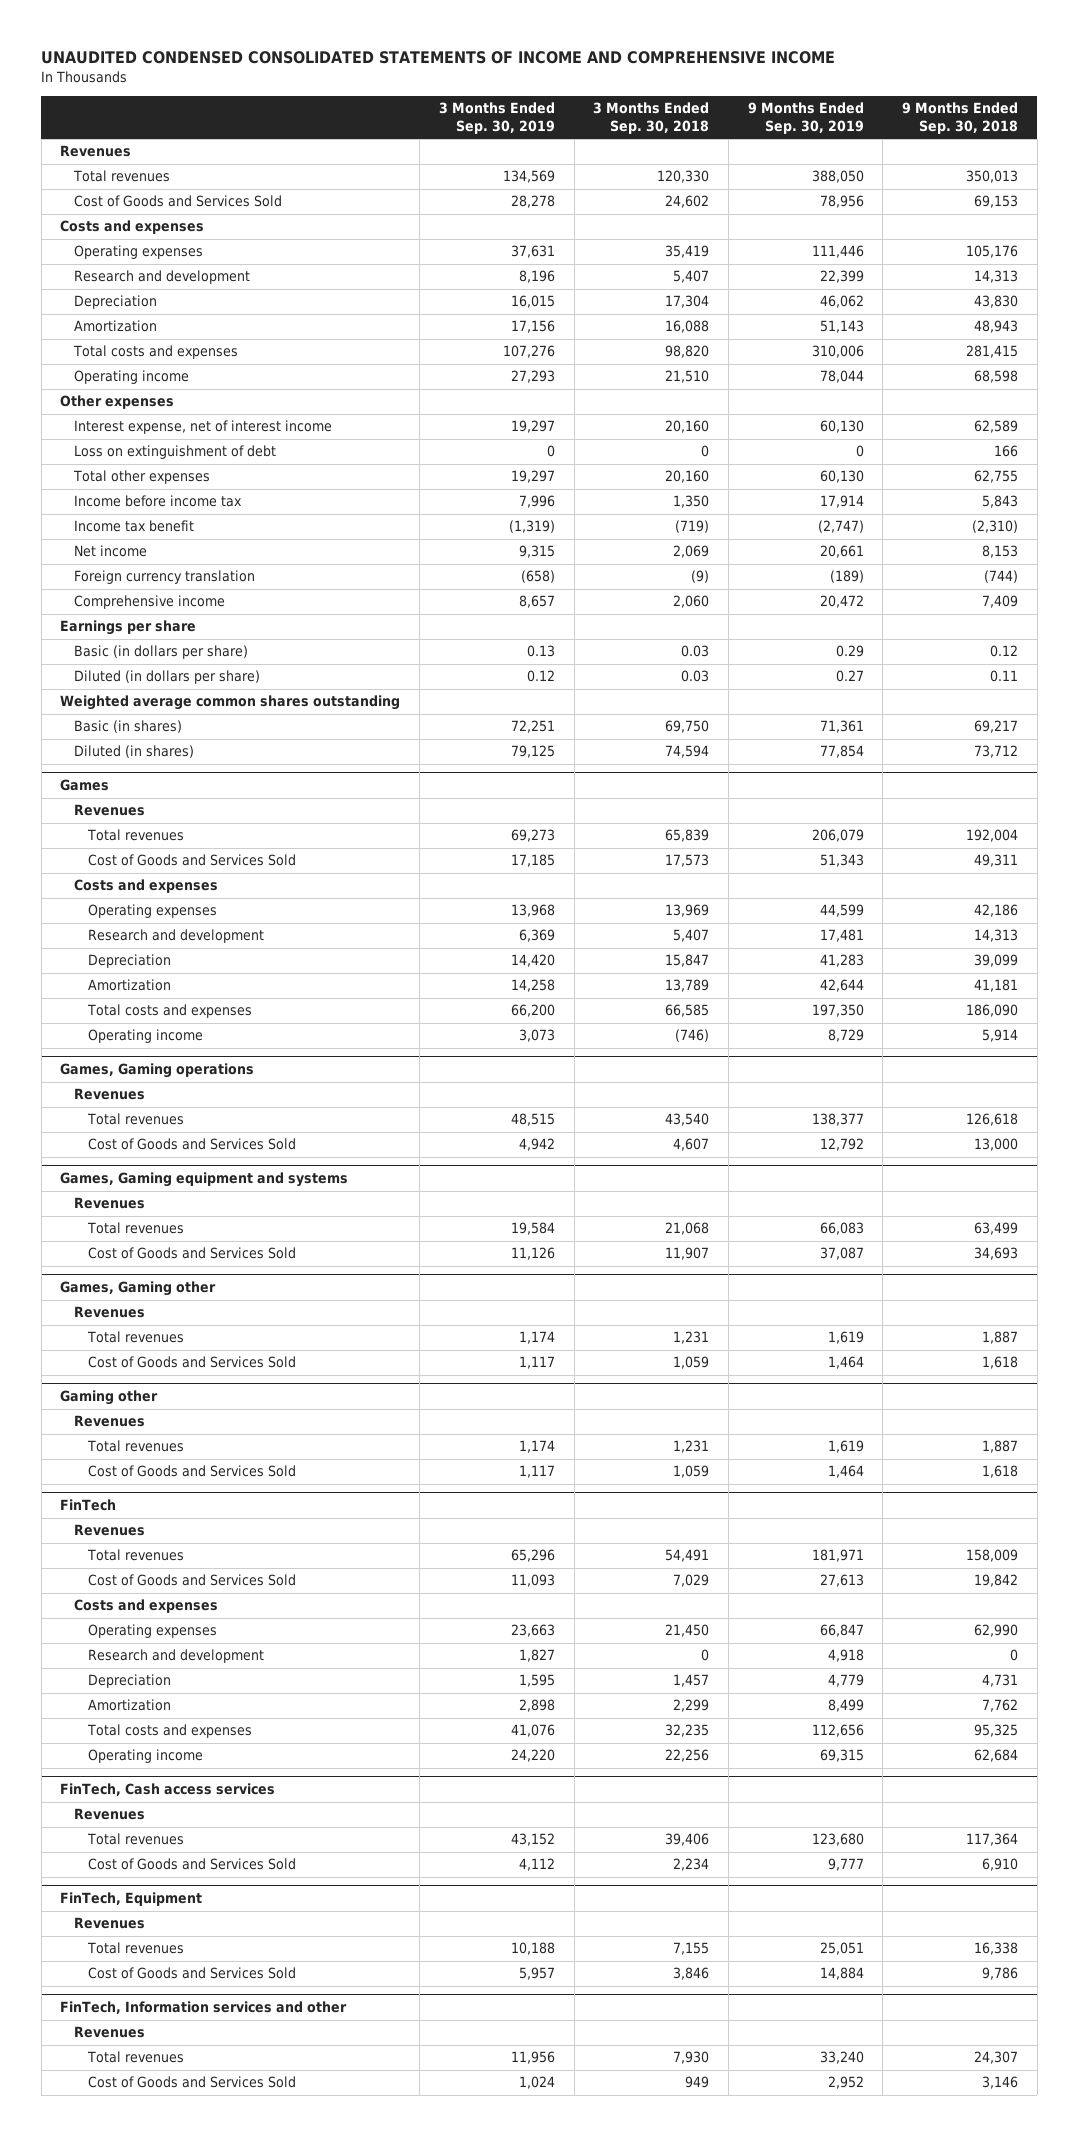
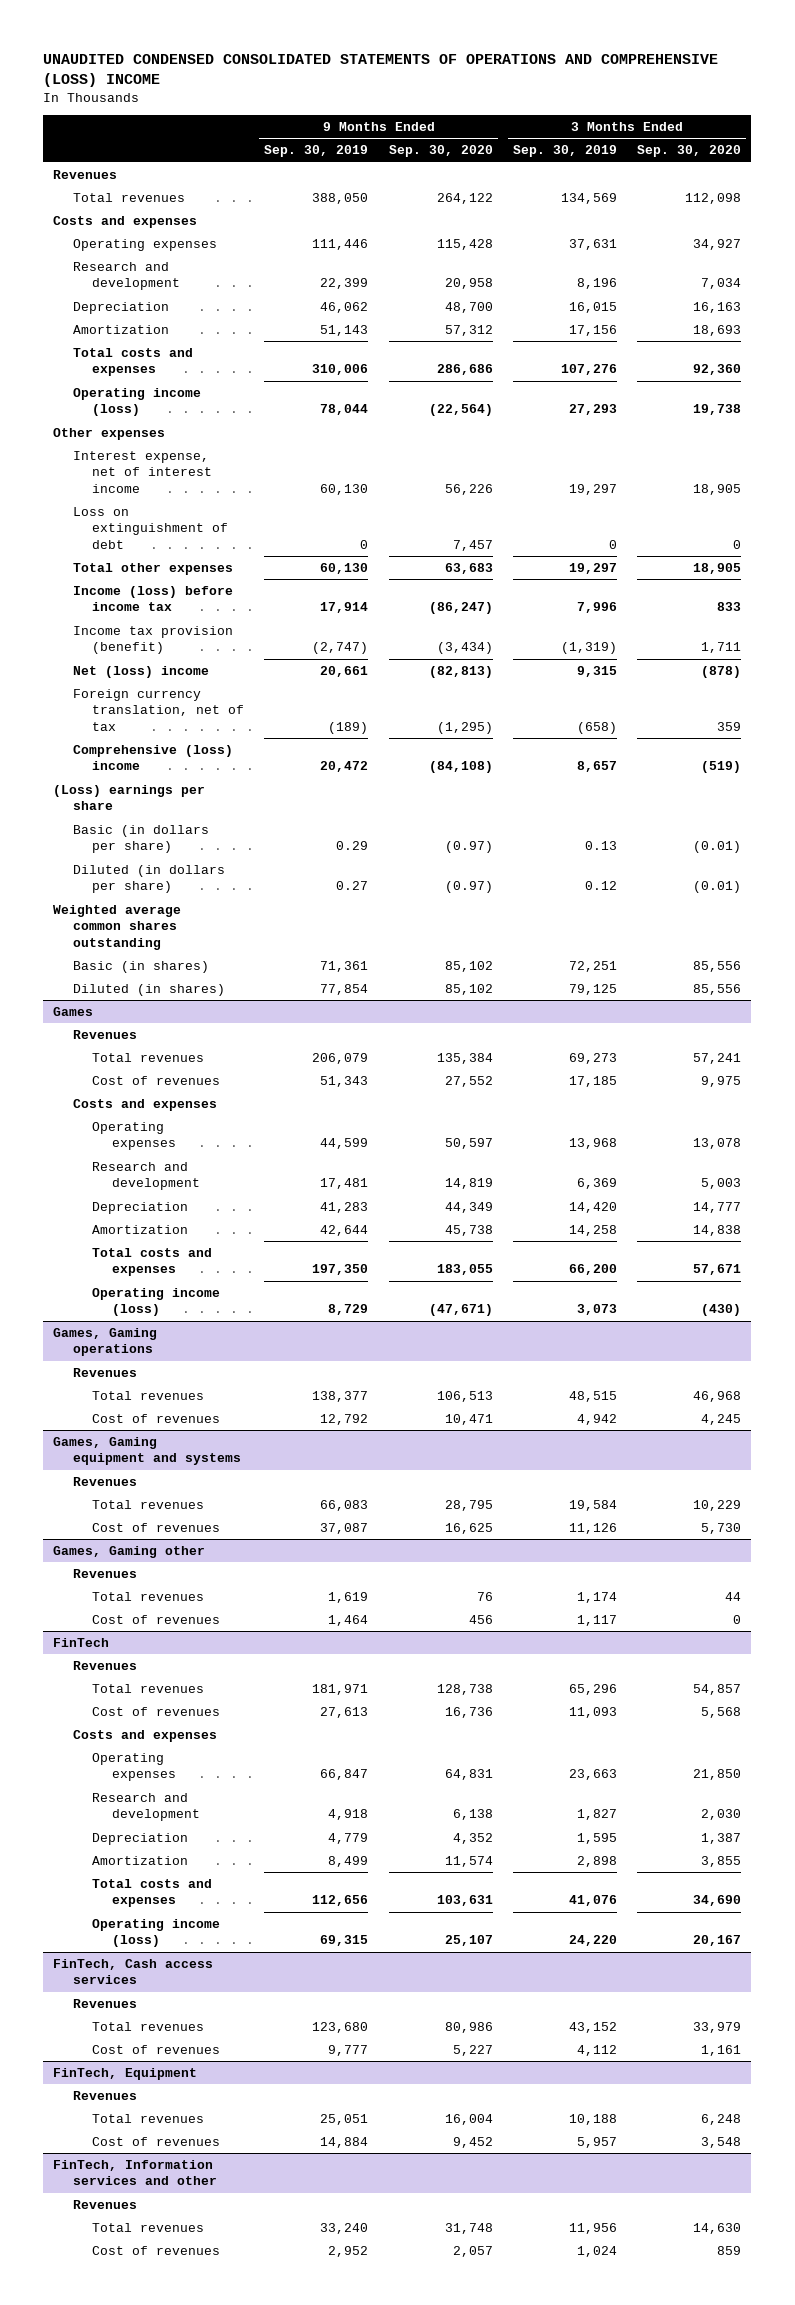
[41,50,836,64] UNAUDITED CONDENSED CONSOLIDATED STATEMENTS OF INCOME AND COMPREHENSIVE INCOME -> [43,53,719,88] UNAUDITED CONDENSED CONSOLIDATED STATEMENTS OF OPERATIONS AND COMPREHENSIVE (LOSS) INCOME
[593,102,710,134] 3 Months Ended Sep. 30, 2018 -> none
[902,102,1019,134] 9 Months Ended Sep. 30, 2018 -> none
none -> [388,145,493,158] Sep. 30, 2020
none -> [637,145,742,158] Sep. 30, 2020
[74,195,283,208] Cost of Goods and Services Sold -> none
[74,370,190,385] Operating income -> [72,387,201,417] Operating income (loss)
[74,495,243,508] Income before income tax -> [72,585,233,612] Income (loss) before income tax
[74,520,195,533] Income tax benefit -> [72,625,233,655] Income tax provision (benefit)
[74,545,148,558] Net income -> [72,665,209,678] Net (loss) income
[74,570,256,585] Foreign currency translation -> [72,688,245,731] Foreign currency translation, net of tax
[74,595,226,610] Comprehensive income -> [72,744,233,771] Comprehensive (loss) income
[60,620,197,636] Earnings per share -> [53,784,206,811] (Loss) earnings per share
[88,854,297,867] Cost of Goods and Services Sold -> [92,1075,221,1085] Cost of revenues
[88,1029,204,1044] Operating income -> [92,1287,221,1317] Operating income (loss)
[88,1138,297,1151] Cost of Goods and Services Sold -> [92,1413,221,1423] Cost of revenues
[88,1247,297,1260] Cost of Goods and Services Sold -> [92,1522,221,1532] Cost of revenues
[60,1390,159,1406] Gaming other -> none
[74,1415,146,1428] Revenues -> none
[87,1440,185,1453] Total revenues -> none
[88,1465,297,1478] Cost of Goods and Services Sold -> none
[88,1356,297,1369] Cost of Goods and Services Sold -> [92,1614,221,1624] Cost of revenues
[88,1574,297,1587] Cost of Goods and Services Sold -> [92,1706,221,1716] Cost of revenues
[88,1749,204,1764] Operating income -> [92,1918,221,1948] Operating income (loss)
[88,1858,297,1871] Cost of Goods and Services Sold -> [92,2044,221,2054] Cost of revenues
[88,1967,297,1980] Cost of Goods and Services Sold -> [92,2136,221,2146] Cost of revenues
[88,2076,297,2089] Cost of Goods and Services Sold -> [92,2245,221,2255] Cost of revenues

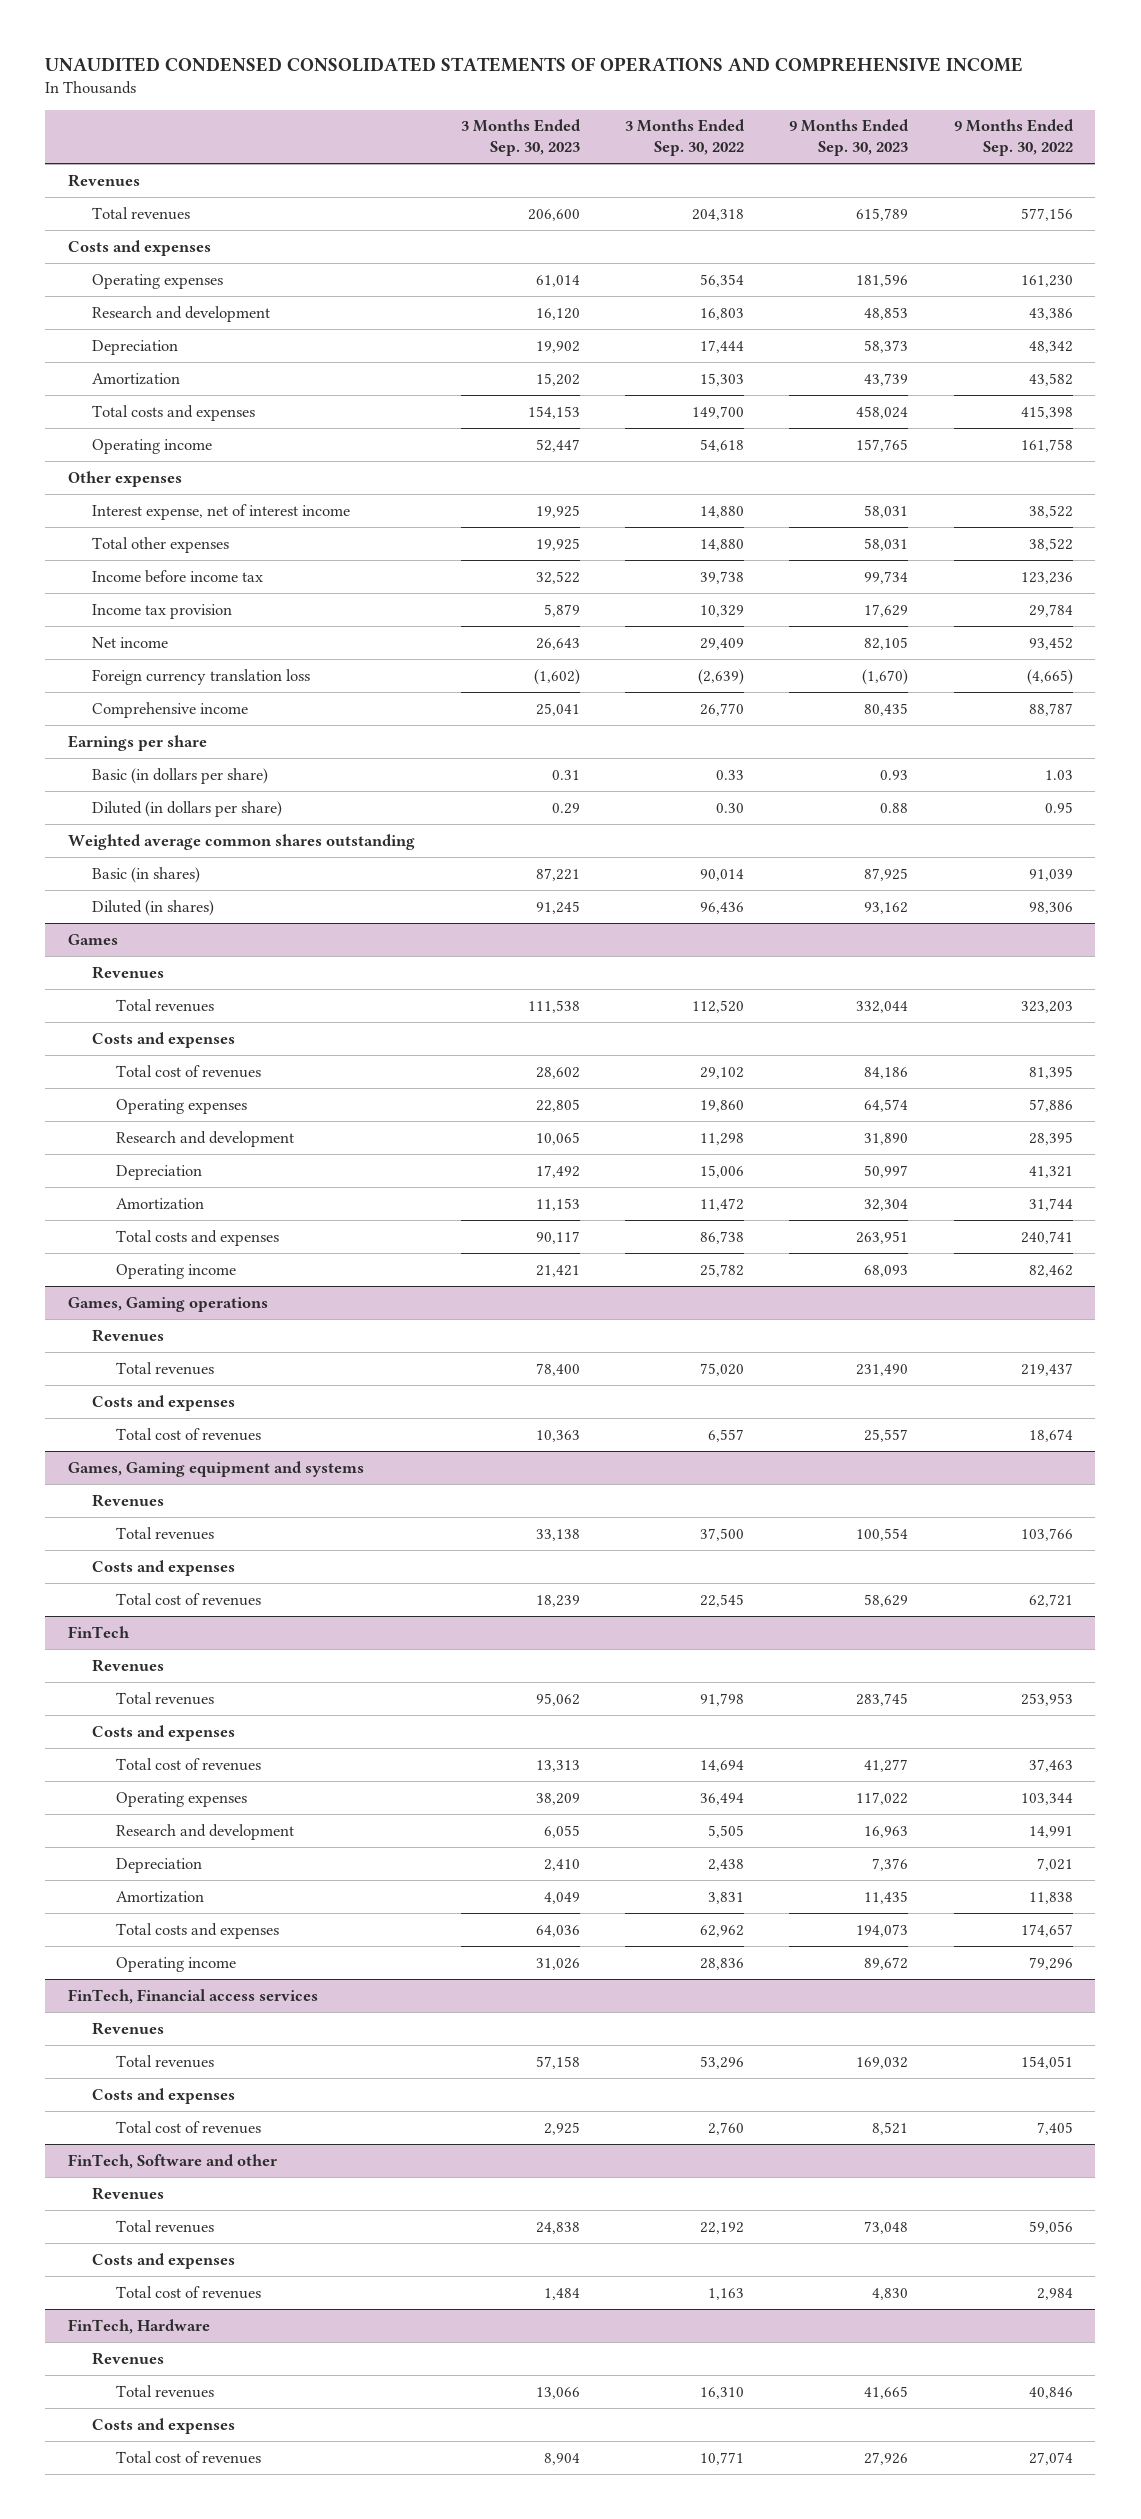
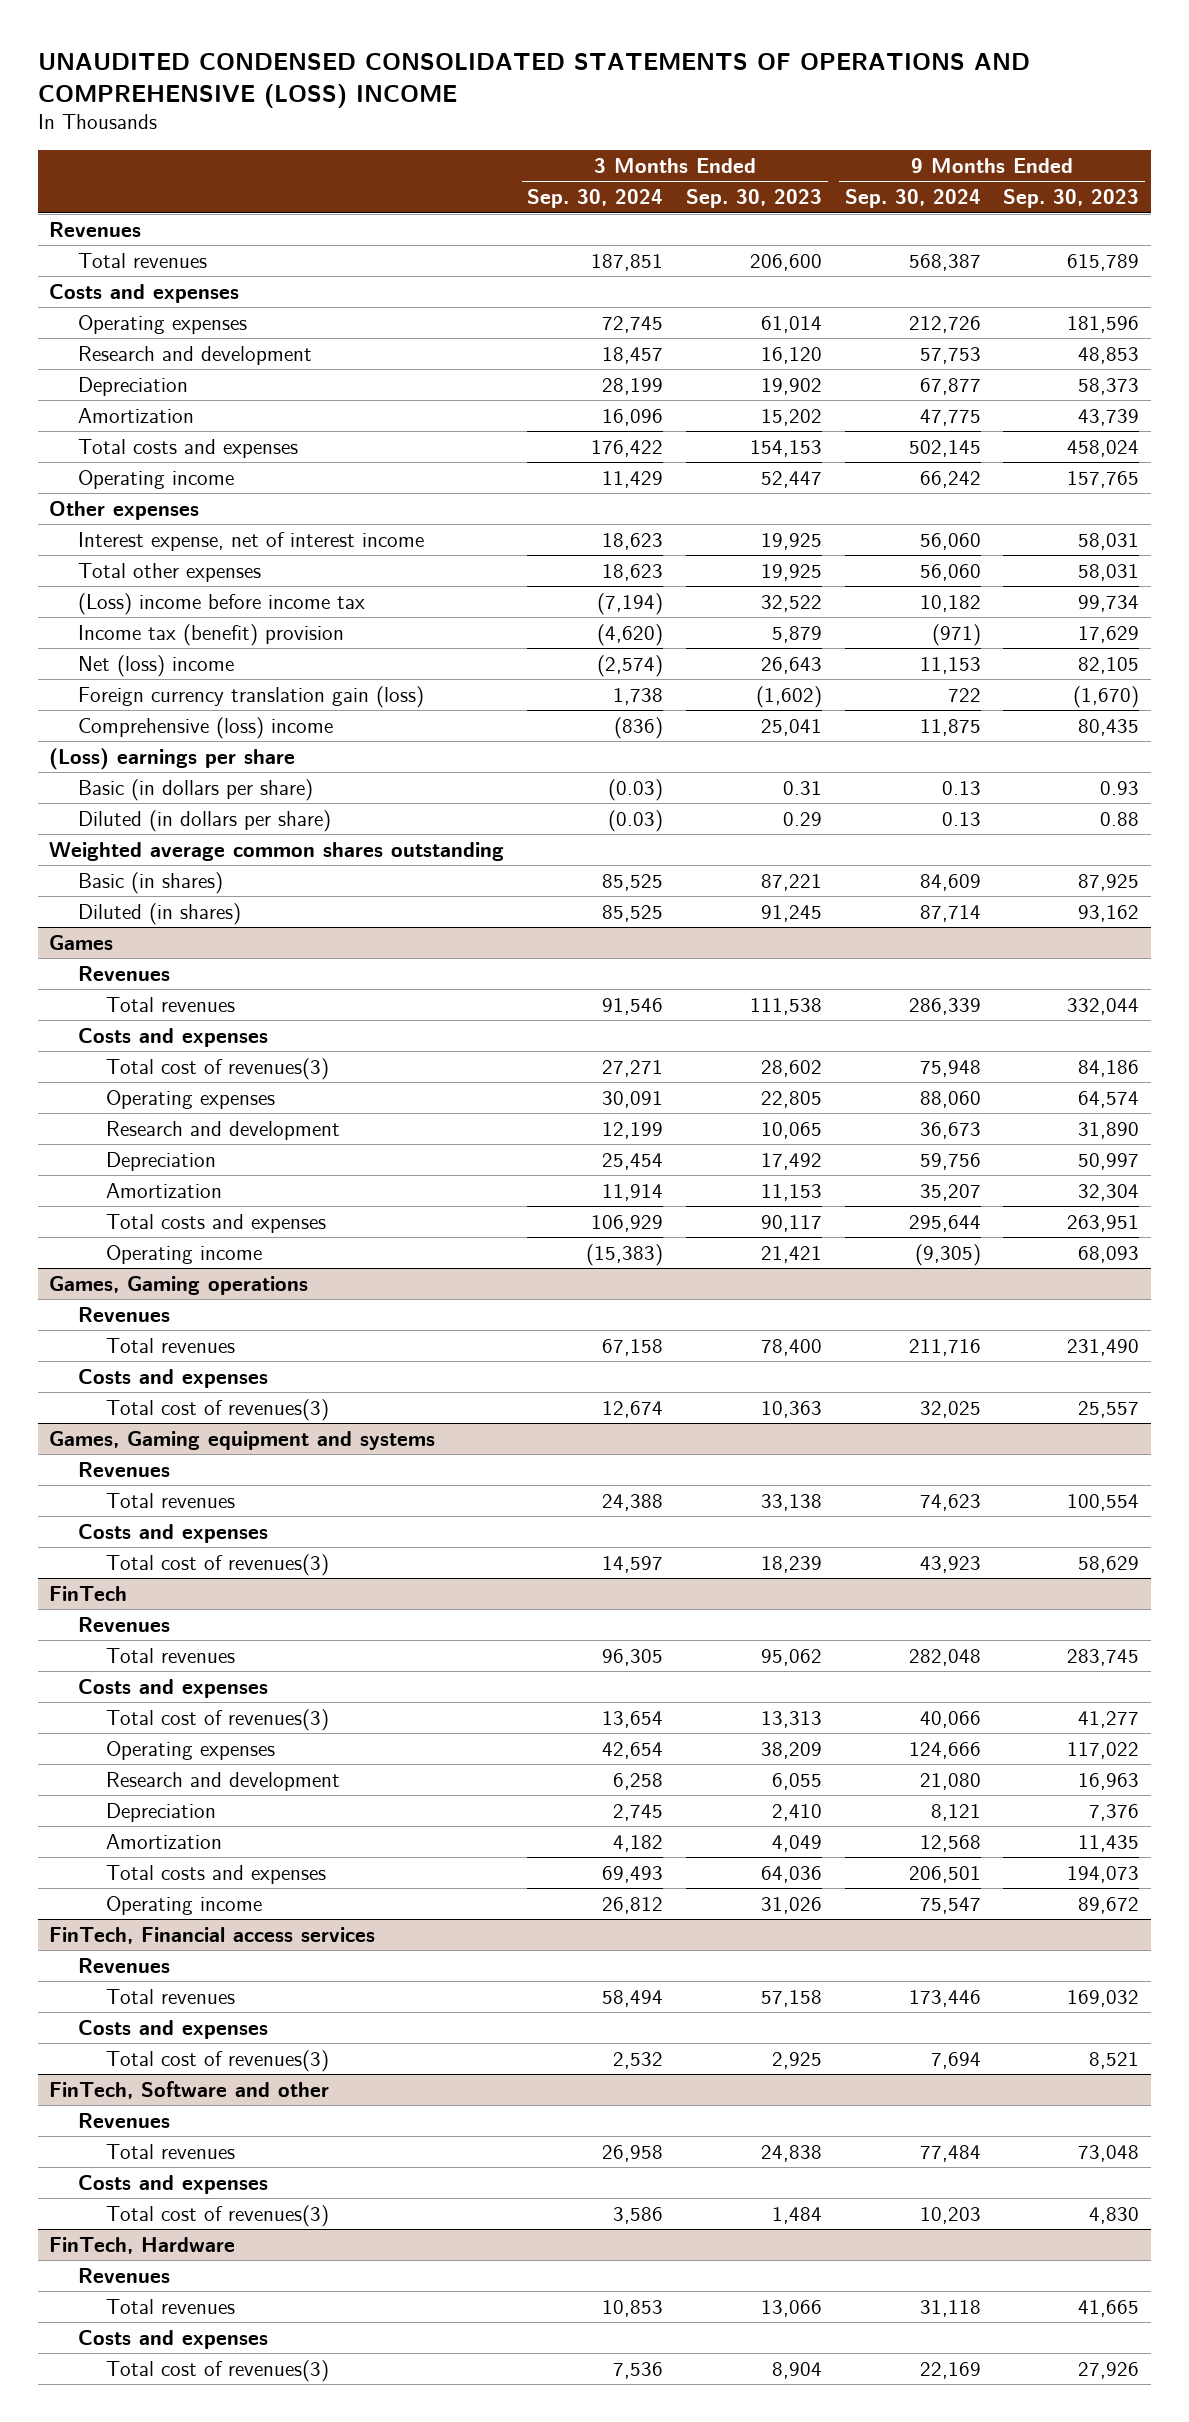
[45,56,1024,72] UNAUDITED CONDENSED CONSOLIDATED STATEMENTS OF OPERATIONS AND COMPREHENSIVE INCOME -> [38,52,1031,108] UNAUDITED CONDENSED CONSOLIDATED STATEMENTS OF OPERATIONS AND COMPREHENSIVE (LOSS) INCOME
[624,119,745,157] 3 Months Ended Sep. 30, 2022 -> none
[953,119,1074,157] 9 Months Ended Sep. 30, 2022 -> none
none -> [527,189,664,209] Sep. 30, 2024
none -> [844,189,981,209] Sep. 30, 2024
[92,569,264,583] Income before income tax -> [77,592,365,615] (Loss) income before income tax
[92,603,233,619] Income tax provision -> [77,623,344,646] Income tax (benefit) provision
[92,636,169,648] Net income -> [77,654,234,677] Net (loss) income
[92,668,311,685] Foreign currency translation loss -> [77,685,424,708] Foreign currency translation gain (loss)
[92,701,249,718] Comprehensive income -> [77,716,333,739] Comprehensive (loss) income
[68,734,208,751] Earnings per share -> [49,747,296,770] (Loss) earnings per share
[116,1064,262,1078] Total cost of revenues -> [106,1057,330,1080] Total cost of revenues(3)
[116,1427,262,1441] Total cost of revenues -> [106,1398,330,1421] Total cost of revenues(3)
[116,1592,262,1606] Total cost of revenues -> [106,1553,330,1576] Total cost of revenues(3)
[116,1757,262,1771] Total cost of revenues -> [106,1708,330,1731] Total cost of revenues(3)
[116,2120,262,2134] Total cost of revenues -> [106,2049,330,2072] Total cost of revenues(3)
[116,2285,262,2299] Total cost of revenues -> [106,2204,330,2227] Total cost of revenues(3)
[116,2450,262,2464] Total cost of revenues -> [106,2359,330,2382] Total cost of revenues(3)

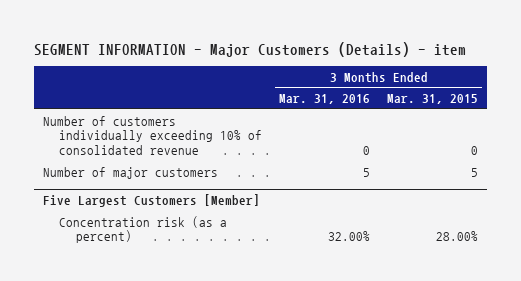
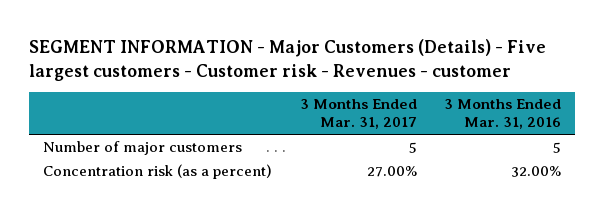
[34,41,467,57] SEGMENT INFORMATION - Major Customers (Details) - item -> [29,39,547,81] SEGMENT INFORMATION - Major Customers (Details) - Five largest customers - Customer risk - Revenues - customer
[387,94,479,105] Mar. 31, 2015 -> none
none -> [299,99,417,130] 3 Months Ended Mar. 31, 2017
[42,115,263,156] Number of customers individually exceeding 10% of consolidated revenue -> none
[42,193,260,207] Five Largest Customers [Member] -> none

